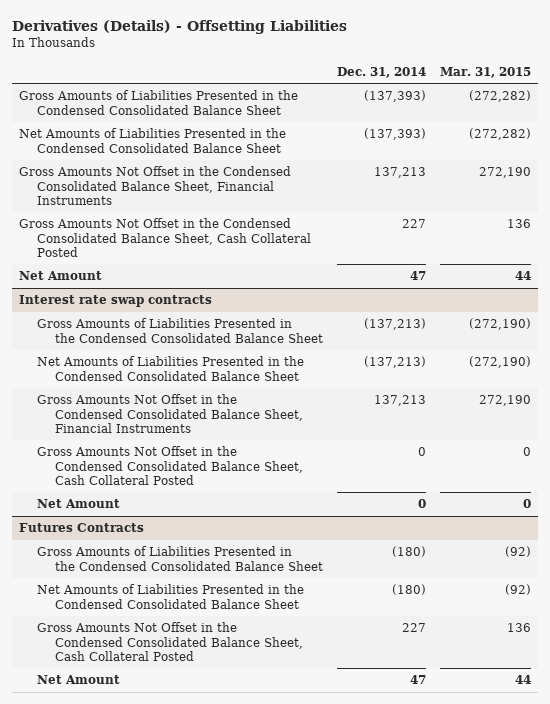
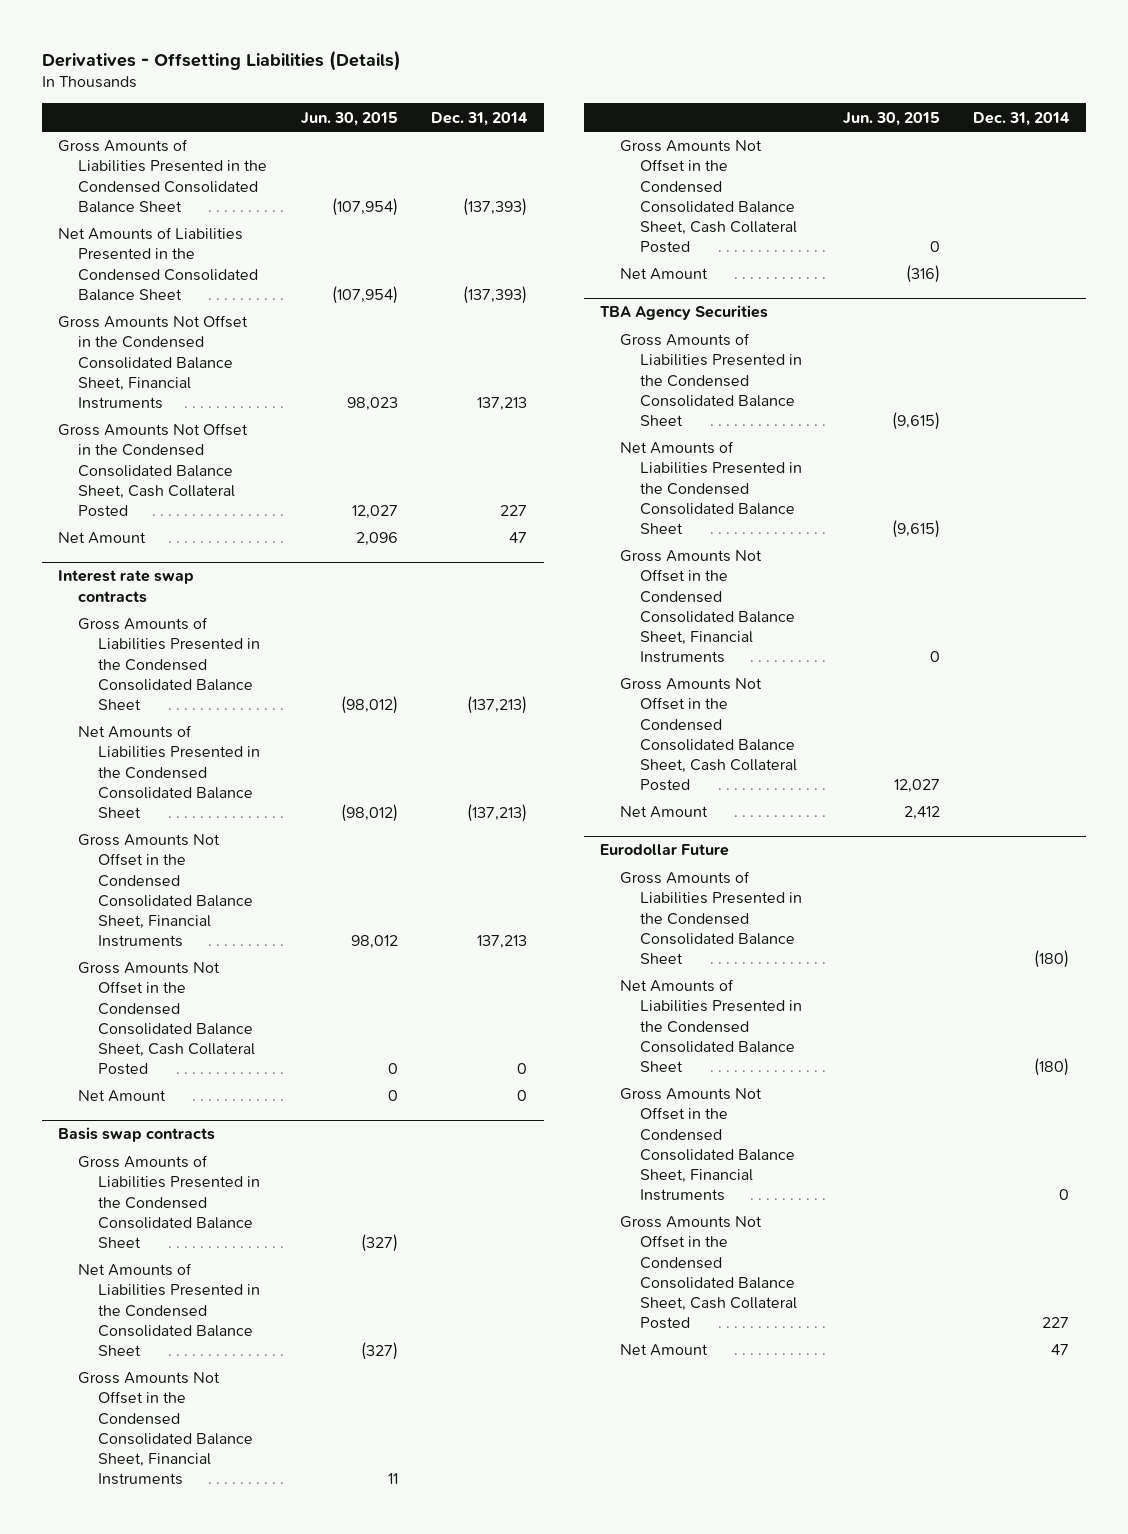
[11,19,347,34] Derivatives (Details) - Offsetting Liabilities -> [41,50,401,72] Derivatives - Offsetting Liabilities (Details)
[440,66,532,78] Mar. 31, 2015 -> none
none -> [300,111,398,126] Jun. 30, 2015
none -> [58,1127,216,1143] Basis swap contracts
none -> [78,1155,260,1248] Gross Amounts of Liabilities Presented in the Condensed Consolidated Balance Sheet
none -> [78,1263,260,1356] Net Amounts of Liabilities Presented in the Condensed Consolidated Balance Sheet
none -> [78,1372,253,1485] Gross Amounts Not Offset in the Condensed Consolidated Balance Sheet, Financial Instruments
none -> [619,140,797,253] Gross Amounts Not Offset in the Condensed Consolidated Balance Sheet, Cash Collateral Posted
none -> [619,268,708,281] Net Amount
none -> [600,305,769,321] TBA Agency Securities
none -> [619,333,802,426] Gross Amounts of Liabilities Presented in the Condensed Consolidated Balance Sheet
none -> [619,441,802,534] Net Amounts of Liabilities Presented in the Condensed Consolidated Balance Sheet
none -> [619,550,795,663] Gross Amounts Not Offset in the Condensed Consolidated Balance Sheet, Financial Instruments
none -> [619,678,797,791] Gross Amounts Not Offset in the Condensed Consolidated Balance Sheet, Cash Collateral Posted
none -> [619,806,708,819] Net Amount
[18,523,144,533] Futures Contracts -> [600,844,730,857] Eurodollar Future
none -> [619,1088,795,1201] Gross Amounts Not Offset in the Condensed Consolidated Balance Sheet, Financial Instruments

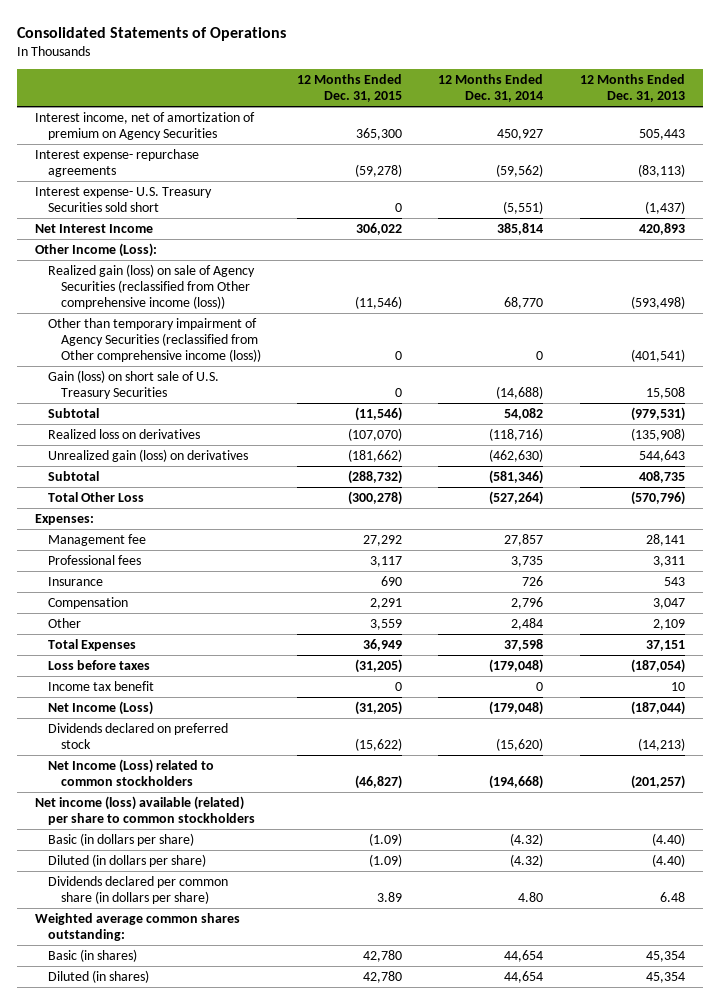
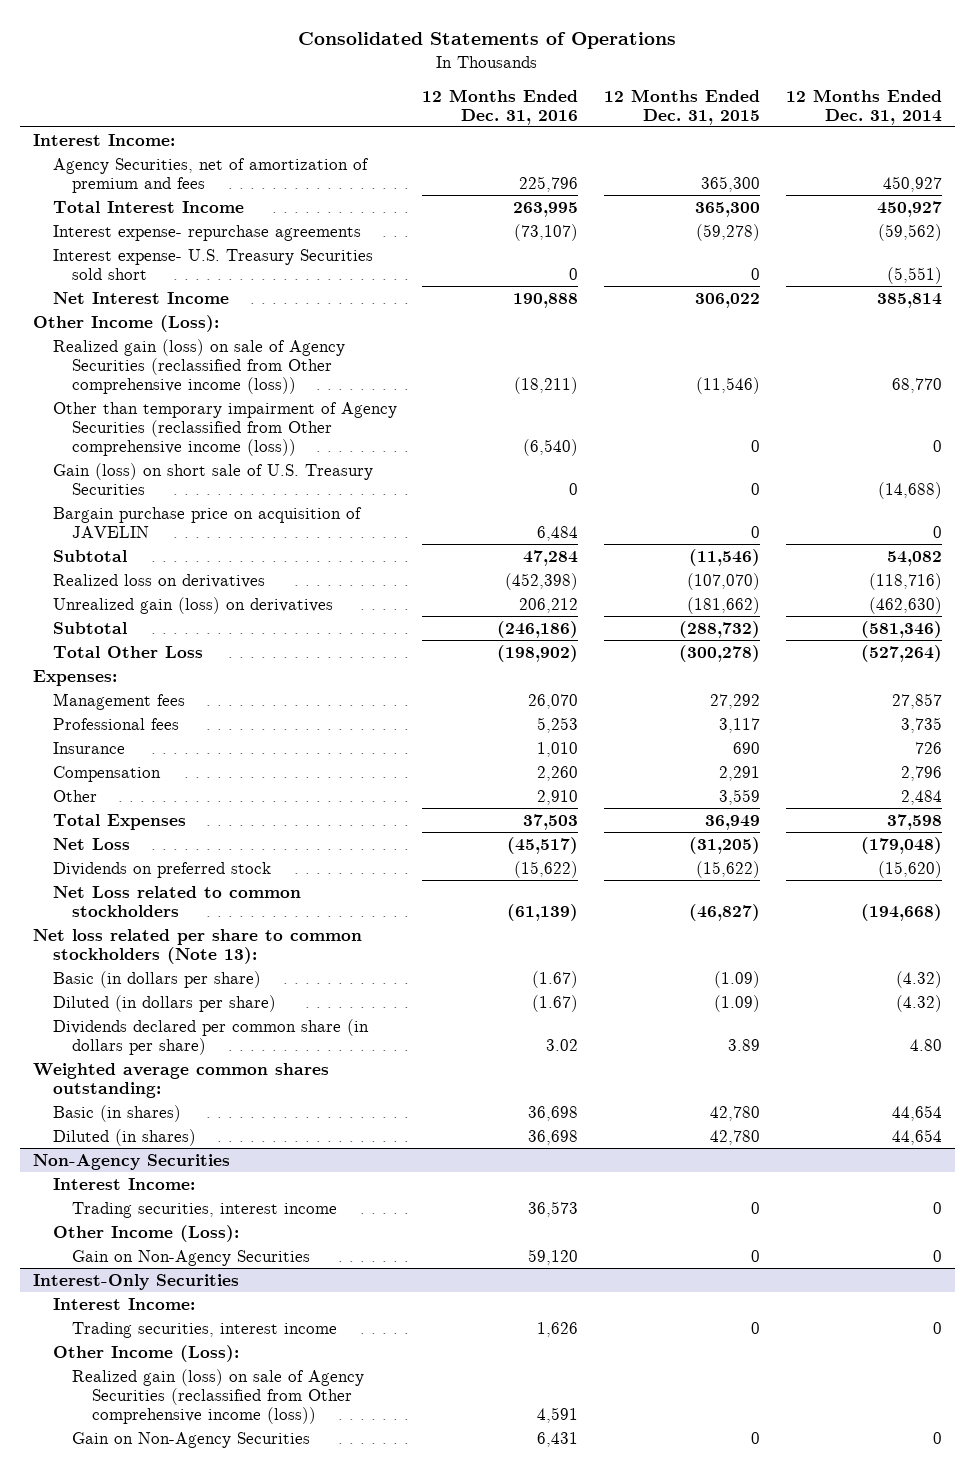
[579,73,685,102] 12 Months Ended Dec. 31, 2013 -> none
none -> [422,88,579,125] 12 Months Ended Dec. 31, 2016
none -> [32,133,175,146] Interest Income:
[35,111,256,140] Interest income, net of amortization of premium on Agency Securities -> [52,157,369,193] Agency Securities, net of amortization of premium and fees
none -> [52,200,244,213] Total Interest Income
none -> [52,506,362,538] Bargain purchase price on acquisition of JAVELIN
[47,533,146,546] Management fee -> [52,692,185,710] Management fees
[47,659,150,670] Loss before taxes -> none
[47,680,154,691] Income tax benefit -> none
[47,700,153,715] Net Income (Loss) -> [52,837,130,850] Net Loss
[47,722,228,749] Dividends declared on preferred stock -> [52,861,271,878] Dividends on preferred stock
[47,758,214,786] Net Income (Loss) related to common stockholders -> [52,885,301,917] Net Loss related to common stockholders
[35,795,255,825] Net income (loss) available (related) per share to common stockholders -> [32,928,362,964] Net loss related per share to common stockholders (Note 13):
none -> [32,1153,230,1170] Non-Agency Securities
none -> [52,1177,195,1190] Interest Income:
none -> [72,1201,338,1218] Trading securities, interest income
none -> [52,1224,239,1242] Other Income (Loss):
none -> [72,1249,311,1266] Gain on Non-Agency Securities
none -> [32,1273,239,1290] Interest-Only Securities
none -> [52,1297,195,1310] Interest Income:
none -> [72,1321,338,1338] Trading securities, interest income
none -> [52,1344,239,1362] Other Income (Loss):
none -> [72,1368,365,1424] Realized gain (loss) on sale of Agency Securities (reclassified from Other comprehensive income (loss))
none -> [72,1431,311,1448] Gain on Non-Agency Securities

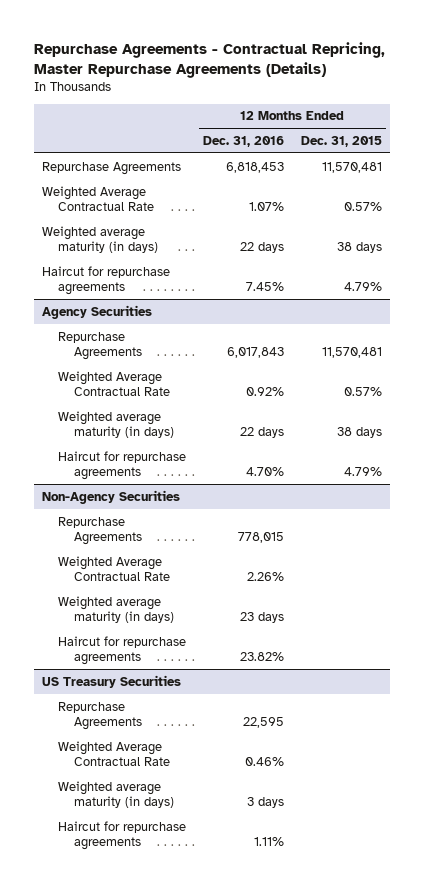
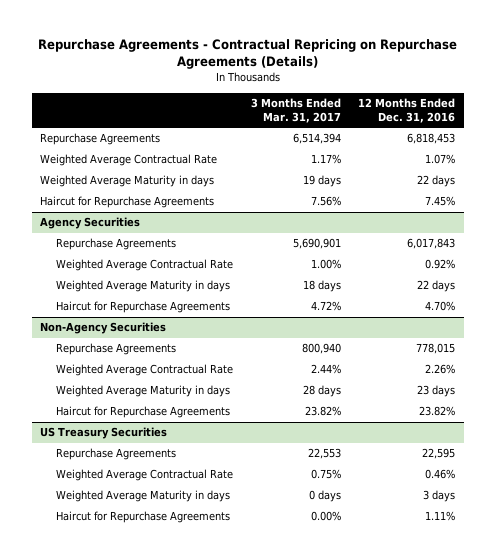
[33,41,385,78] Repurchase Agreements - Contractual Repricing, Master Repurchase Agreements (Details) -> [37,38,457,70] Repurchase Agreements - Contractual Repricing on Repurchase Agreements (Details)
[300,135,382,147] Dec. 31, 2015 -> none
none -> [250,98,341,123] 3 Months Ended Mar. 31, 2017
[42,225,159,253] Weighted average maturity (in days) -> [40,175,215,188] Weighted Average Maturity in days
[42,265,171,295] Haircut for repurchase agreements -> [40,196,215,209] Haircut for Repurchase Agreements
[58,410,175,438] Weighted average maturity (in days) -> [55,280,230,293] Weighted Average Maturity in days
[58,450,187,480] Haircut for repurchase agreements -> [55,301,230,314] Haircut for Repurchase Agreements
[58,595,175,623] Weighted average maturity (in days) -> [55,385,230,398] Weighted Average Maturity in days
[58,635,187,665] Haircut for repurchase agreements -> [55,406,230,419] Haircut for Repurchase Agreements
[58,780,175,808] Weighted average maturity (in days) -> [55,490,230,503] Weighted Average Maturity in days
[58,820,187,850] Haircut for repurchase agreements -> [55,511,230,524] Haircut for Repurchase Agreements

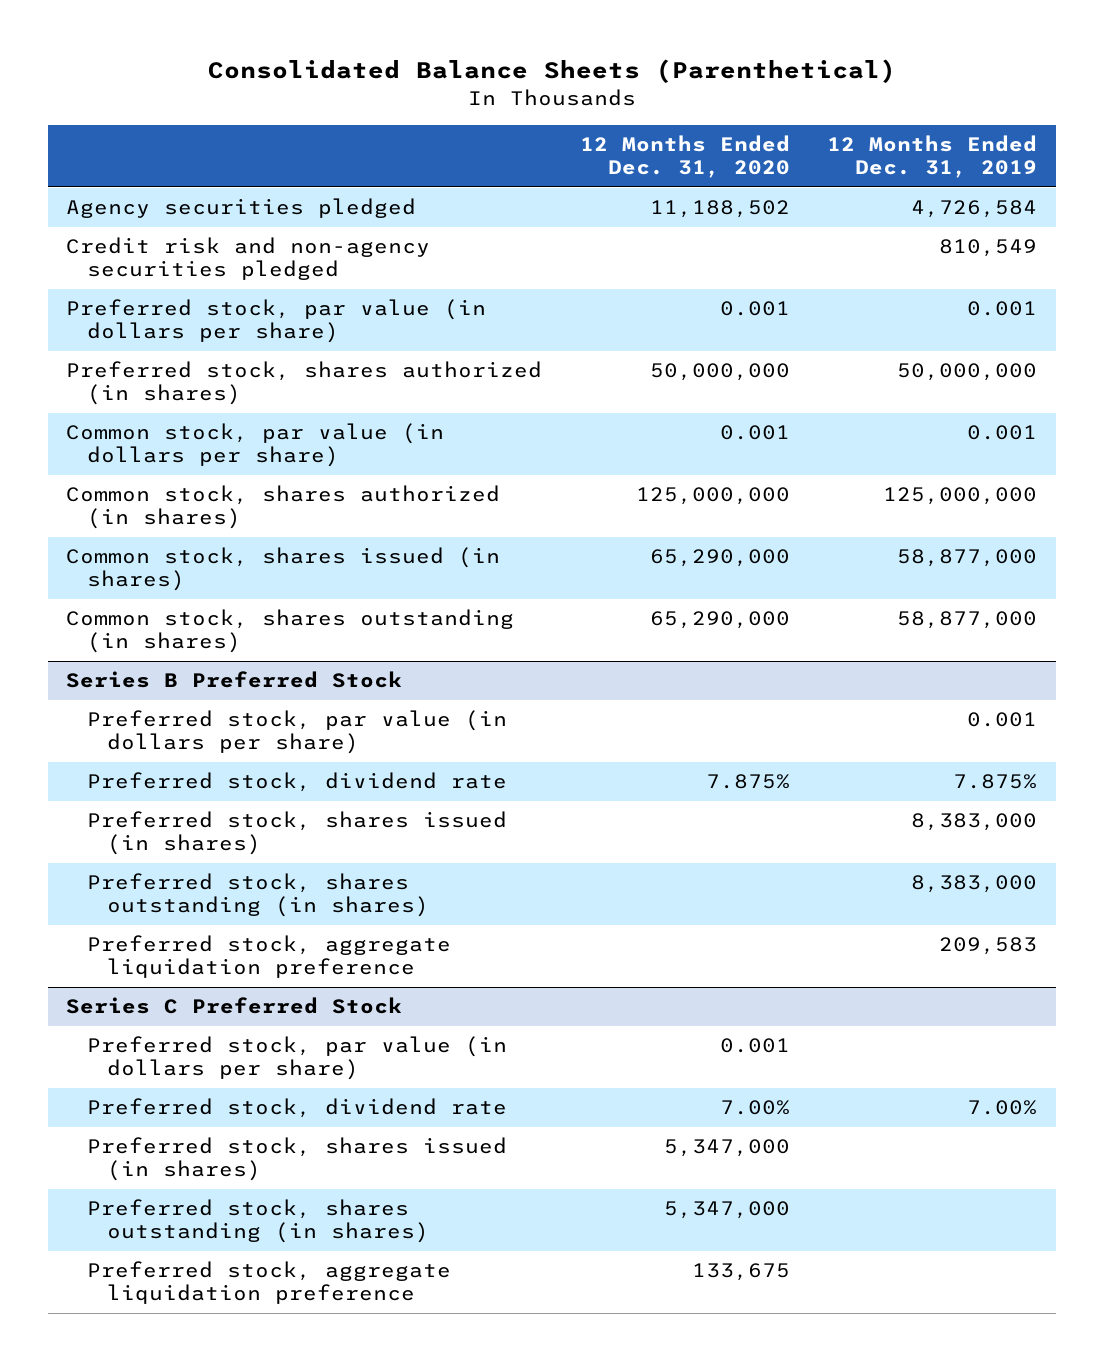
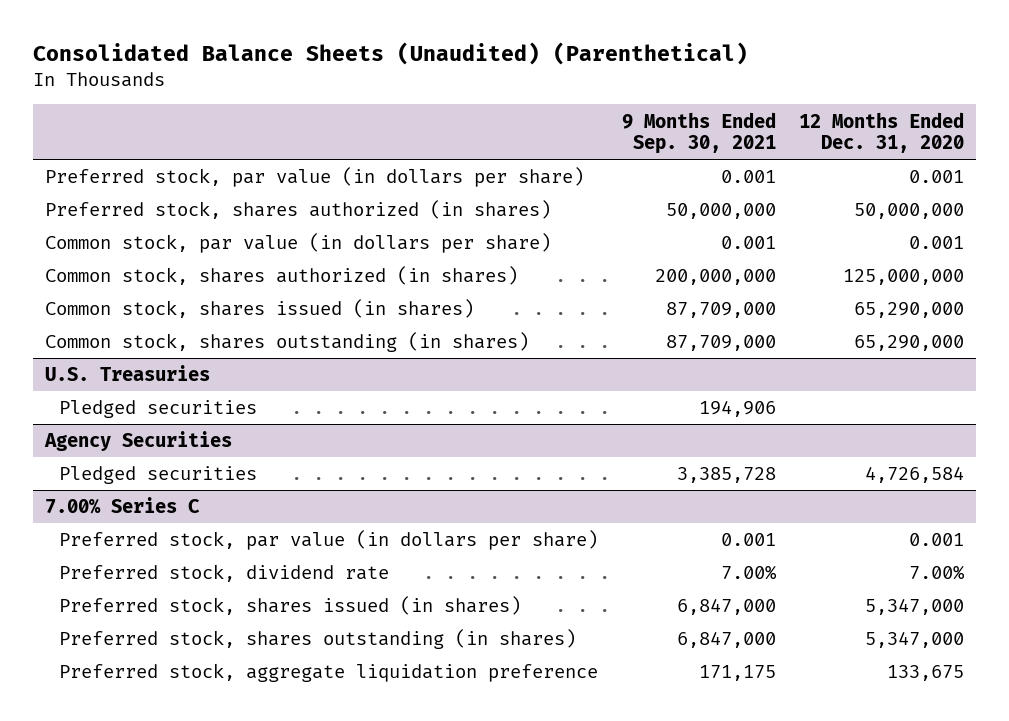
[207,59,896,84] Consolidated Balance Sheets (Parenthetical) -> [32,42,748,66] Consolidated Balance Sheets (Unaudited) (Parenthetical)
[827,134,1038,179] 12 Months Ended Dec. 31, 2019 -> none
none -> [621,111,776,155] 9 Months Ended Sep. 30, 2021
[66,198,417,219] Agency securities pledged -> none
[66,237,431,281] Credit risk and non-agency securities pledged -> none
[66,671,403,689] Series B Preferred Stock -> none
[86,710,507,755] Preferred stock, par value (in dollars per share) -> none
[86,772,507,793] Preferred stock, dividend rate -> none
[86,811,507,856] Preferred stock, shares issued (in shares) -> none
[86,873,429,918] Preferred stock, shares outstanding (in shares) -> none
[86,935,451,979] Preferred stock, aggregate liquidation preference -> none
none -> [44,365,210,382] U.S. Treasuries
none -> [59,400,258,419] Pledged securities
none -> [43,431,232,452] Agency Securities
none -> [59,466,258,485] Pledged securities
[66,997,403,1015] Series C Preferred Stock -> [44,497,200,515] 7.00% Series C

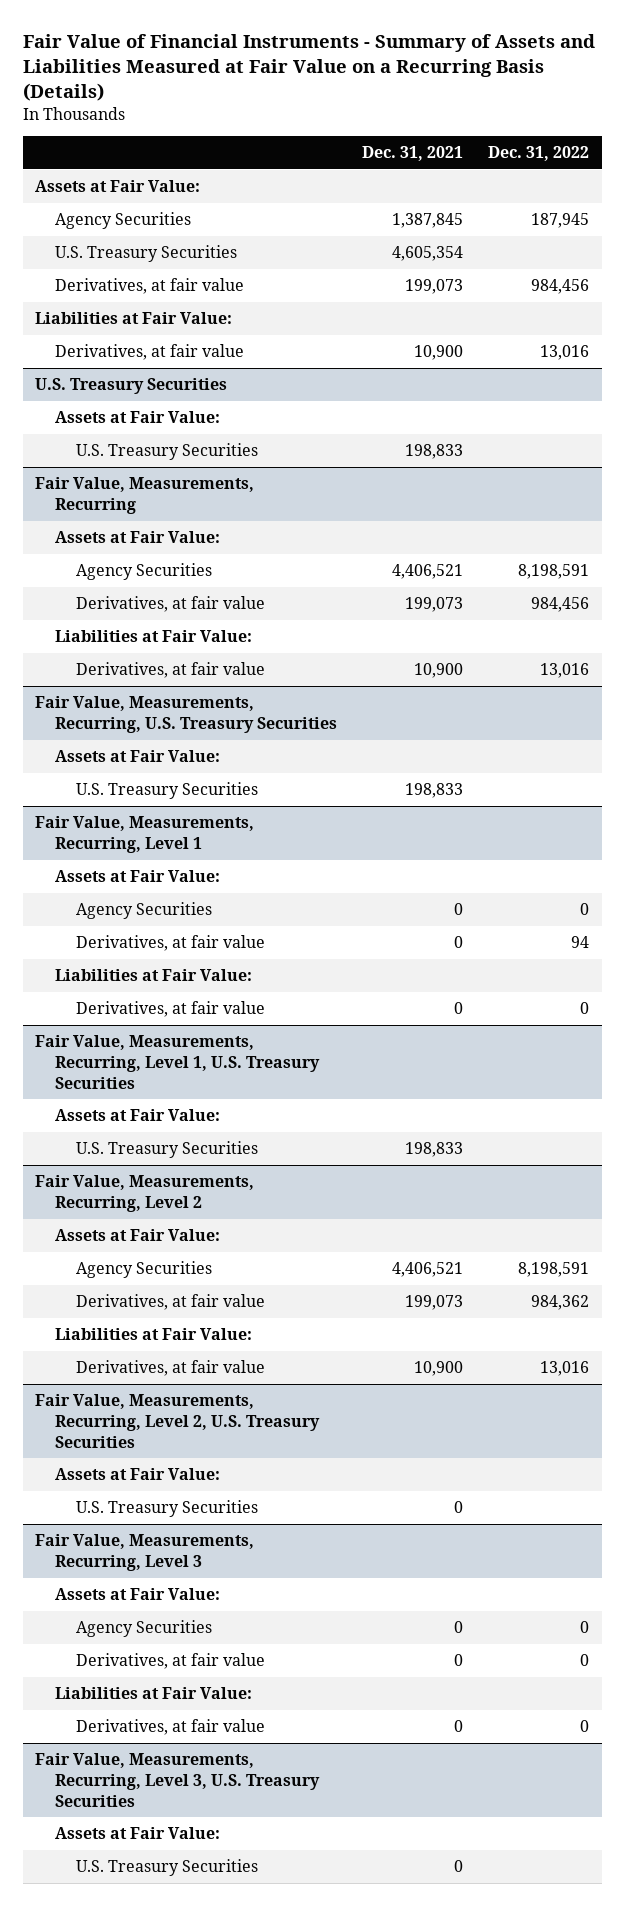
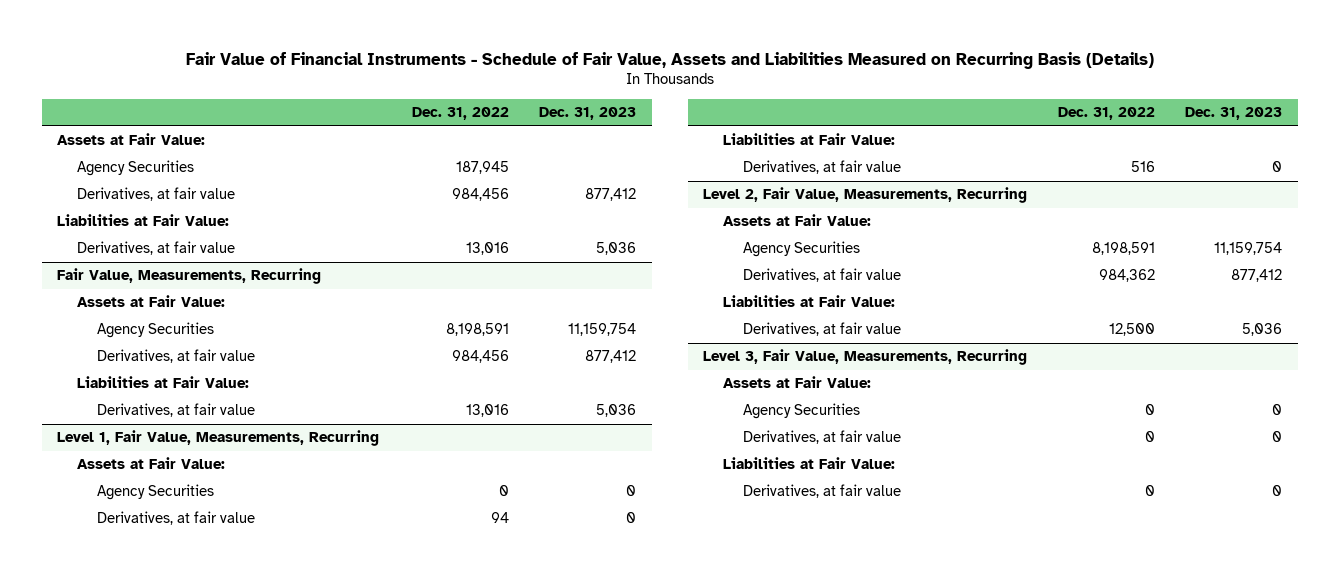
[22,33,595,101] Fair Value of Financial Instruments - Summary of Assets and Liabilities Measured at Fair Value on a Recurring Basis (Details) -> [185,51,1154,69] Fair Value of Financial Instruments - Schedule of Fair Value, Assets and Liabilities Measured on Recurring Basis (Details)
[362,146,464,162] Dec. 31, 2021 -> none
none -> [539,107,637,121] Dec. 31, 2023
[55,245,238,263] U.S. Treasury Securities -> none
[35,378,228,395] U.S. Treasury Securities -> none
[55,411,221,424] Assets at Fair Value: -> none
[75,443,258,461] U.S. Treasury Securities -> none
[35,696,338,734] Fair Value, Measurements, Recurring, U.S. Treasury Securities -> none
[55,750,221,763] Assets at Fair Value: -> none
[75,782,258,800] U.S. Treasury Securities -> none
[35,816,255,854] Fair Value, Measurements, Recurring, Level 1 -> [57,430,380,447] Level 1, Fair Value, Measurements, Recurring
[35,1035,321,1089] Fair Value, Measurements, Recurring, Level 1, U.S. Treasury Securities -> none
[55,1109,221,1122] Assets at Fair Value: -> none
[75,1141,258,1159] U.S. Treasury Securities -> none
[580,1002,590,1015] 0 -> [1130,161,1155,173] 516
[35,1175,255,1213] Fair Value, Measurements, Recurring, Level 2 -> [703,187,1028,204] Level 2, Fair Value, Measurements, Recurring
[35,1394,321,1448] Fair Value, Measurements, Recurring, Level 2, U.S. Treasury Securities -> none
[55,1468,221,1481] Assets at Fair Value: -> none
[75,1500,258,1518] U.S. Treasury Securities -> none
[540,1361,590,1377] 13,016 -> [1108,323,1155,337] 12,500
[35,1534,255,1572] Fair Value, Measurements, Recurring, Level 3 -> [703,349,1028,366] Level 3, Fair Value, Measurements, Recurring
[35,1753,321,1807] Fair Value, Measurements, Recurring, Level 3, U.S. Treasury Securities -> none
[55,1827,221,1840] Assets at Fair Value: -> none
[75,1859,258,1877] U.S. Treasury Securities -> none

